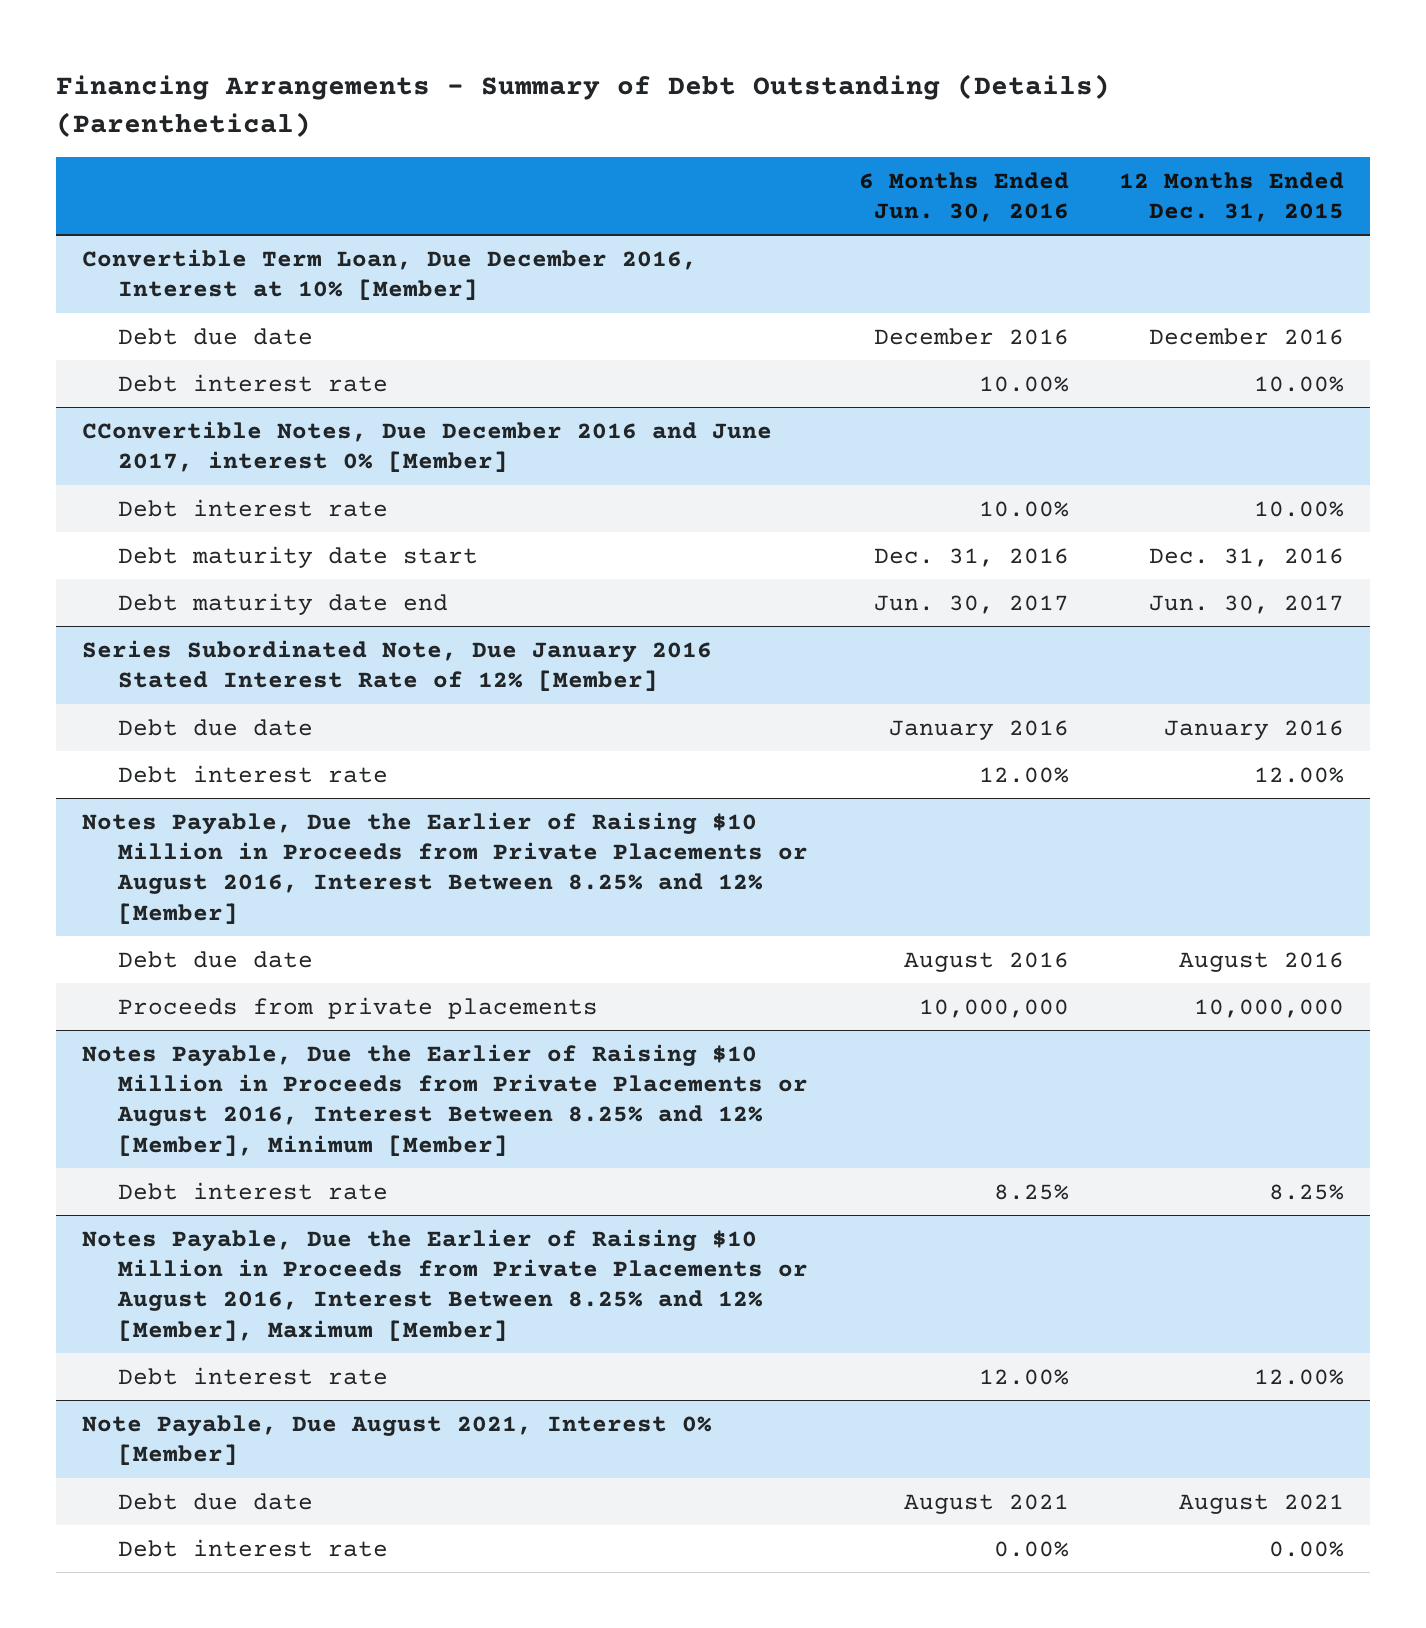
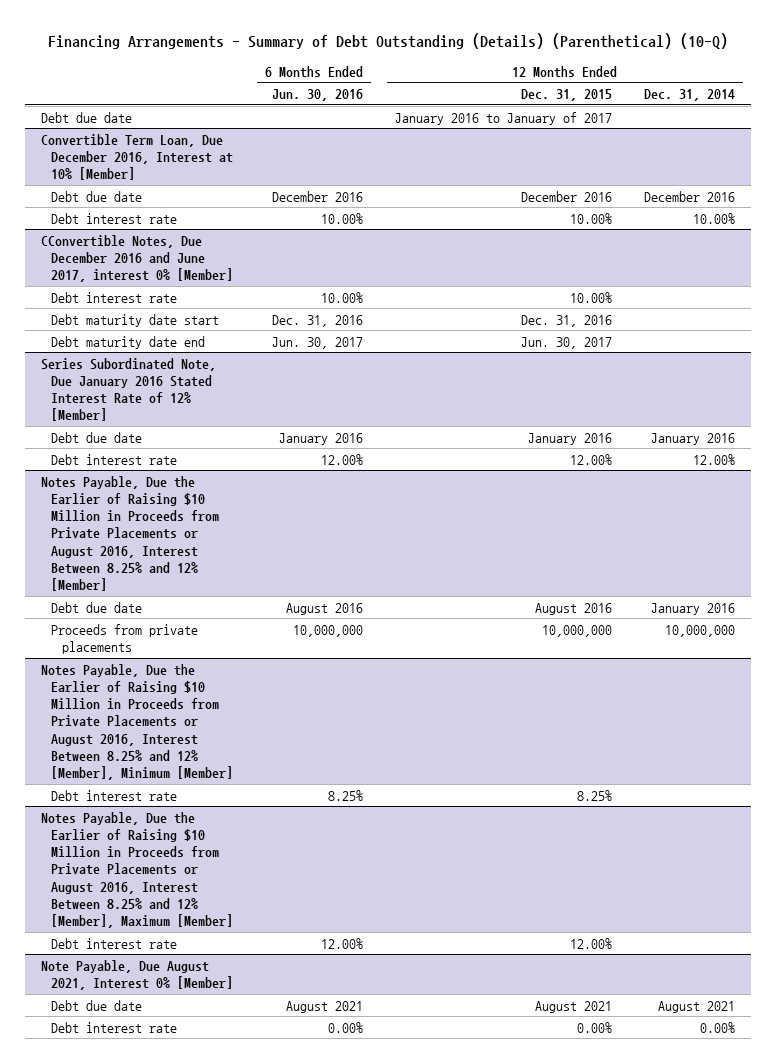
[56,74,1111,138] Financing Arrangements - Summary of Debt Outstanding (Details) (Parenthetical) -> [48,33,729,50] Financing Arrangements - Summary of Debt Outstanding (Details) (Parenthetical) (10-Q)
none -> [644,89,736,102] Dec. 31, 2014
none -> [40,111,132,123] Debt due date

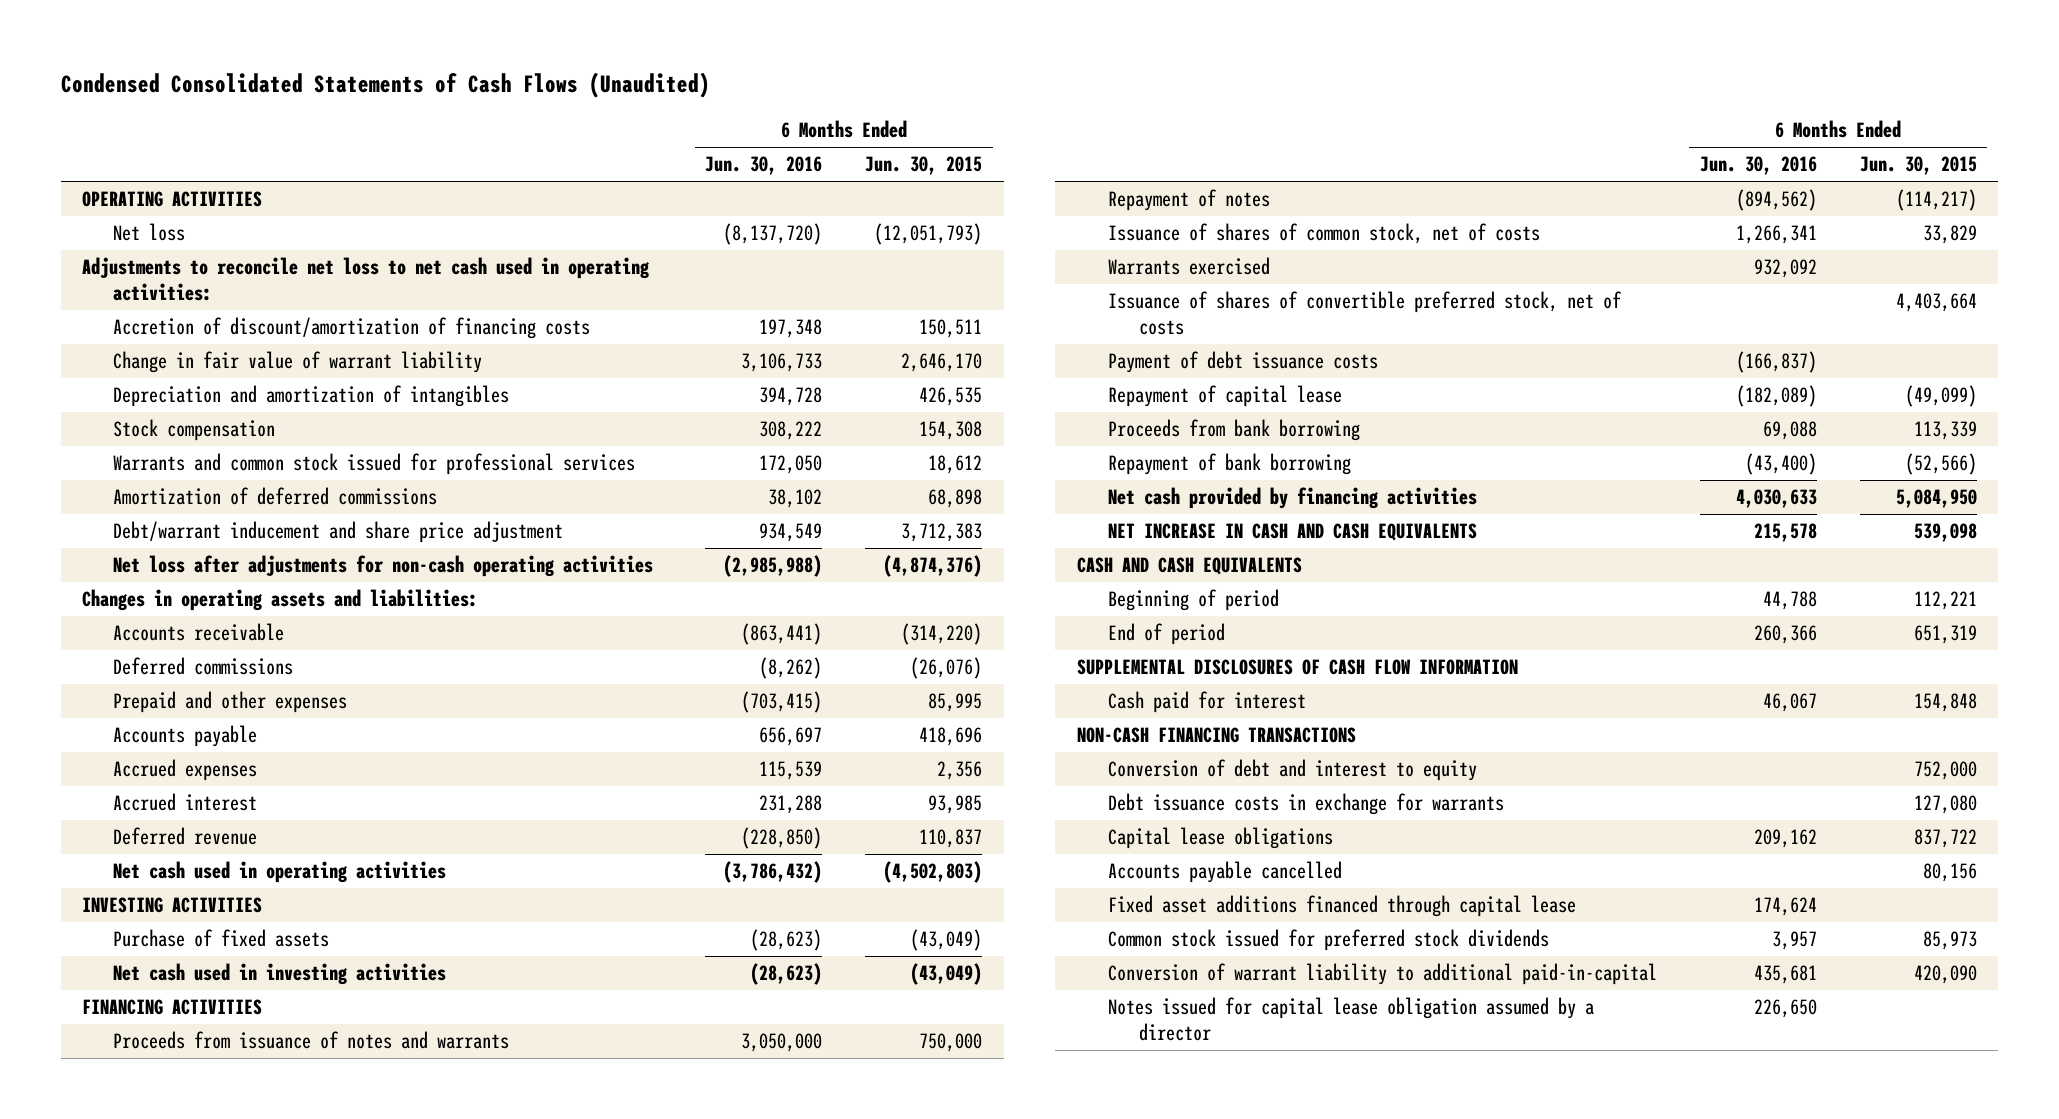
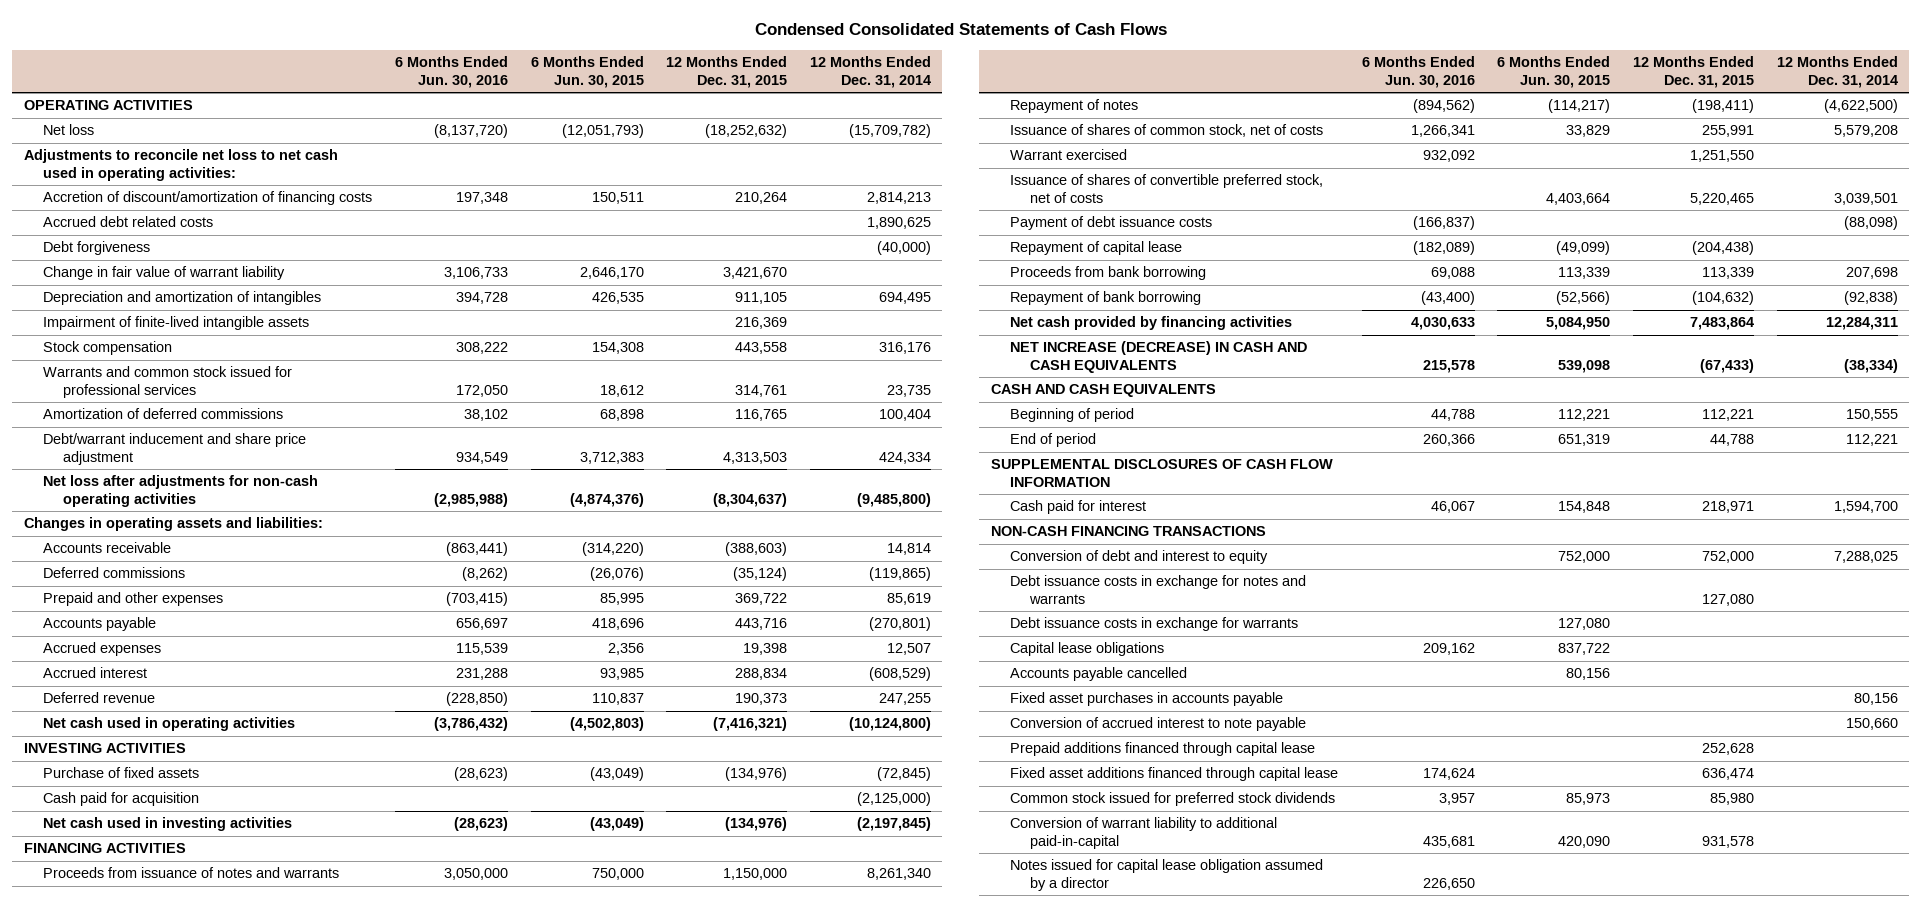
[60,72,710,99] Condensed Consolidated Statements of Cash Flows (Unaudited) -> [754,23,1167,36] Condensed Consolidated Statements of Cash Flows
none -> [666,56,788,88] 12 Months Ended Dec. 31, 2015
none -> [810,56,932,88] 12 Months Ended Dec. 31, 2014
none -> [43,216,214,228] Accrued debt related costs
none -> [43,241,151,256] Debt forgiveness
none -> [43,316,310,331] Impairment of finite-lived intangible assets
none -> [43,792,200,807] Cash paid for acquisition
[1107,257,1270,276] Warrants exercised -> [1010,149,1128,161] Warrant exercised
[1107,523,1477,542] NET INCREASE IN CASH AND CASH EQUIVALENTS -> [1010,341,1308,373] NET INCREASE (DECREASE) IN CASH AND CASH EQUIVALENTS
none -> [1010,575,1307,604] Debt issuance costs in exchange for notes and warrants
none -> [1010,692,1284,707] Fixed asset purchases in accounts payable
none -> [1010,717,1307,732] Conversion of accrued interest to note payable
none -> [1010,742,1316,757] Prepaid additions financed through capital lease

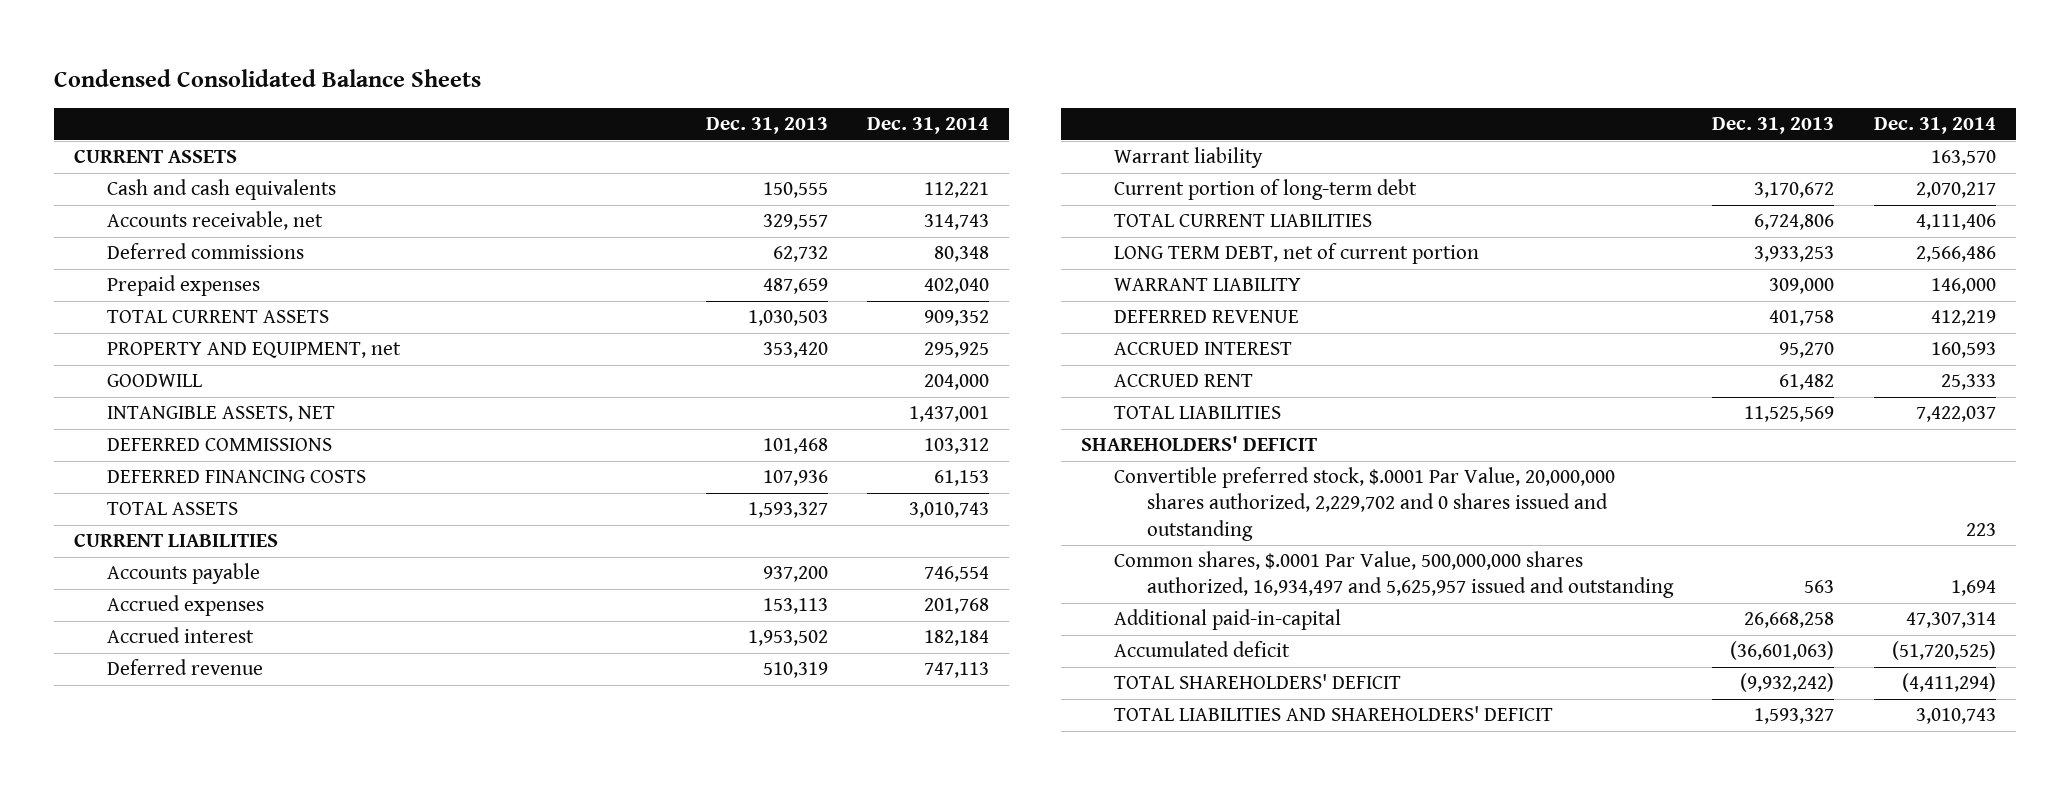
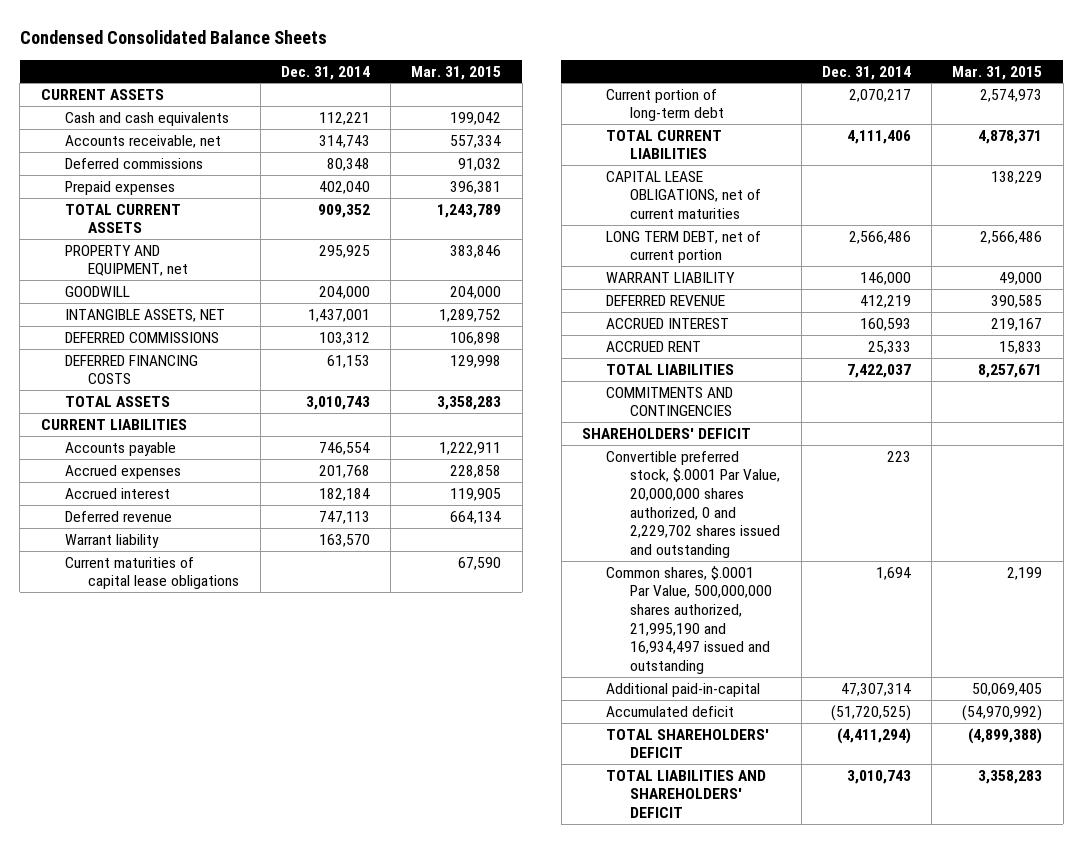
[705,117,828,135] Dec. 31, 2013 -> none
none -> [411,65,502,80] Mar. 31, 2015
none -> [64,556,240,590] Current maturities of capital lease obligations
none -> [605,170,761,220] CAPITAL LEASE OBLIGATIONS, net of current maturities
none -> [605,386,733,417] COMMITMENTS AND CONTINGENCIES
[1113,467,1615,541] Convertible preferred stock, $.0001 Par Value, 20,000,000 shares authorized, 2,229,702 and 0 shares issued and outstanding -> [605,450,780,558] Convertible preferred stock, $.0001 Par Value, 20,000,000 shares authorized, 0 and 2,229,702 shares issued and outstanding
[1113,551,1674,599] Common shares, $.0001 Par Value, 500,000,000 shares authorized, 16,934,497 and 5,625,957 issued and outstanding -> [605,565,772,674] Common shares, $.0001 Par Value, 500,000,000 shares authorized, 21,995,190 and 16,934,497 issued and outstanding

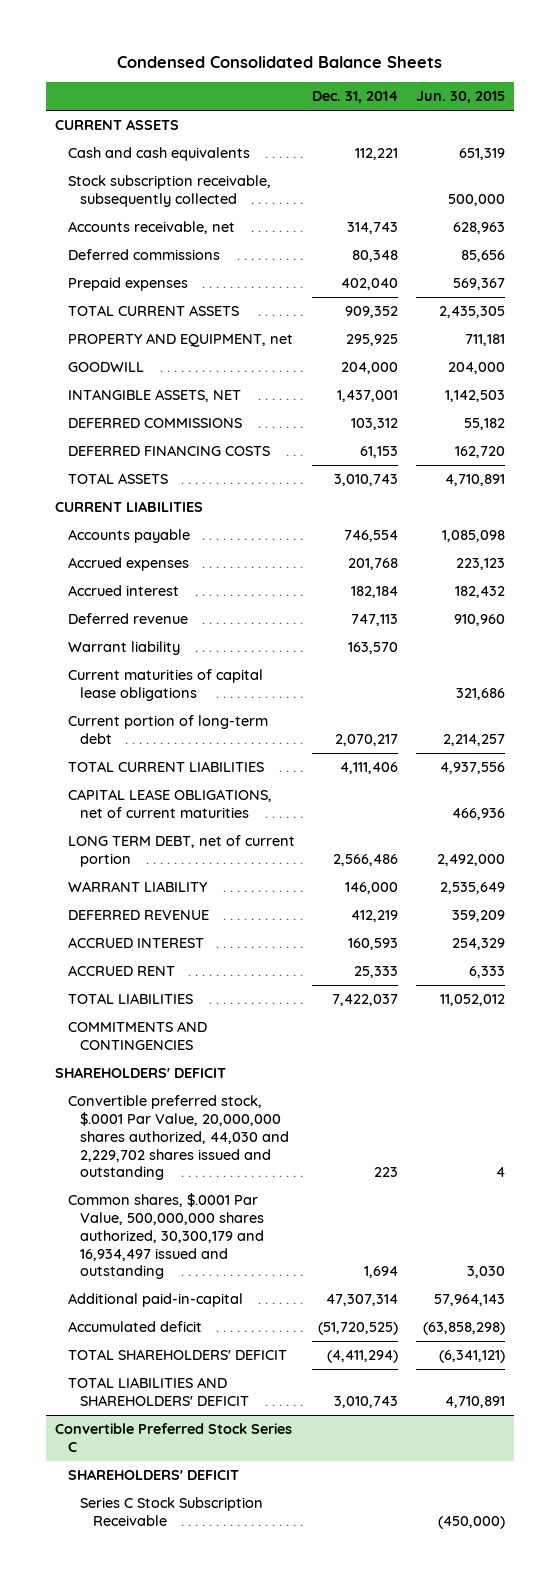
[411,65,502,80] Mar. 31, 2015 -> none
none -> [416,91,506,104] Jun. 30, 2015
none -> [67,175,271,207] Stock subscription receivable, subsequently collected
[605,450,780,558] Convertible preferred stock, $.0001 Par Value, 20,000,000 shares authorized, 0 and 2,229,702 shares issued and outstanding -> [67,1095,290,1181] Convertible preferred stock, $.0001 Par Value, 20,000,000 shares authorized, 44,030 and 2,229,702 shares issued and outstanding
[605,565,772,674] Common shares, $.0001 Par Value, 500,000,000 shares authorized, 21,995,190 and 16,934,497 issued and outstanding -> [67,1193,265,1280] Common shares, $.0001 Par Value, 500,000,000 shares authorized, 30,300,179 and 16,934,497 issued and outstanding
none -> [54,1423,292,1452] Convertible Preferred Stock Series C
none -> [67,1469,239,1481] SHAREHOLDERS' DEFICIT
none -> [80,1497,264,1526] Series C Stock Subscription Receivable

